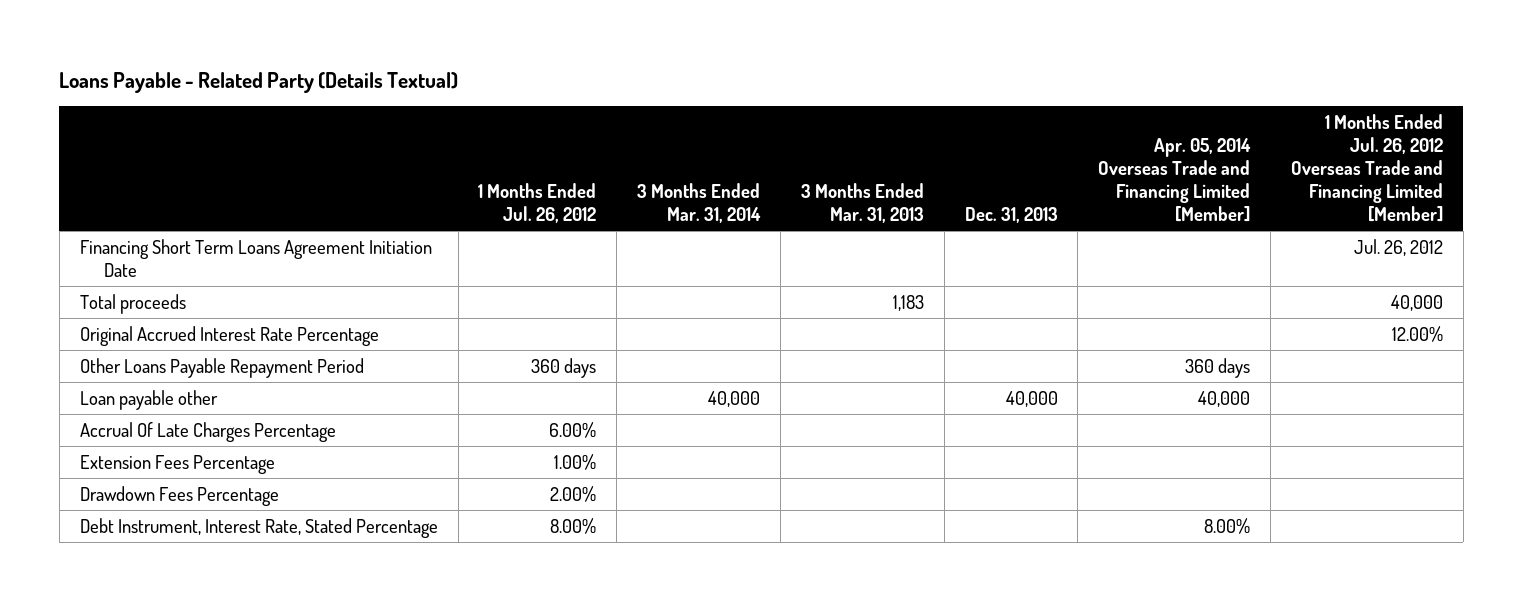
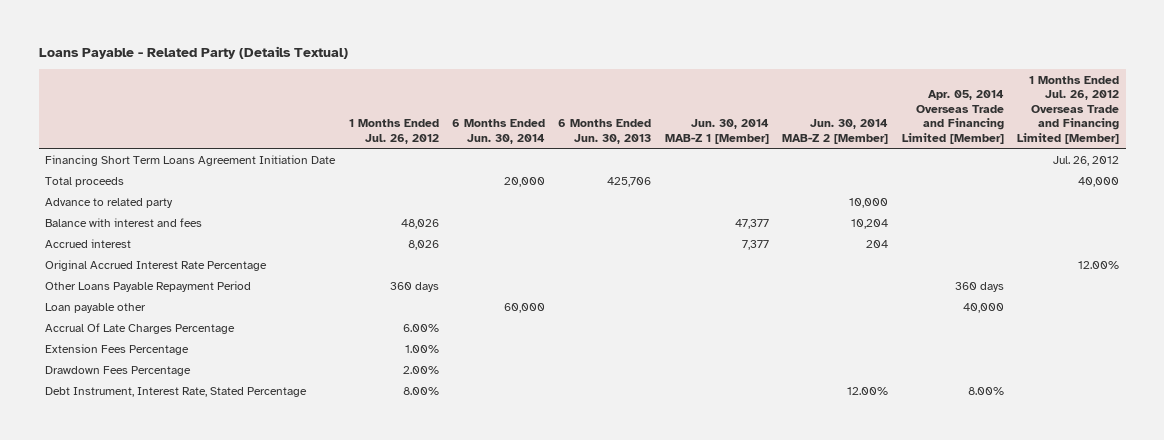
[637,183,762,223] 3 Months Ended Mar. 31, 2014 -> none
[800,183,924,223] 3 Months Ended Mar. 31, 2013 -> none
[964,206,1058,223] Dec. 31, 2013 -> none
none -> [452,119,546,144] 6 Months Ended Jun. 30, 2014
none -> [558,119,652,144] 6 Months Ended Jun. 30, 2013
none -> [664,119,769,144] Jun. 30, 2014 MAB-Z 1 [Member]
none -> [782,119,889,144] Jun. 30, 2014 MAB-Z 2 [Member]
none -> [45,197,174,208] Advance to related party
none -> [45,217,203,227] Balance with interest and fees
none -> [45,238,132,248] Accrued interest

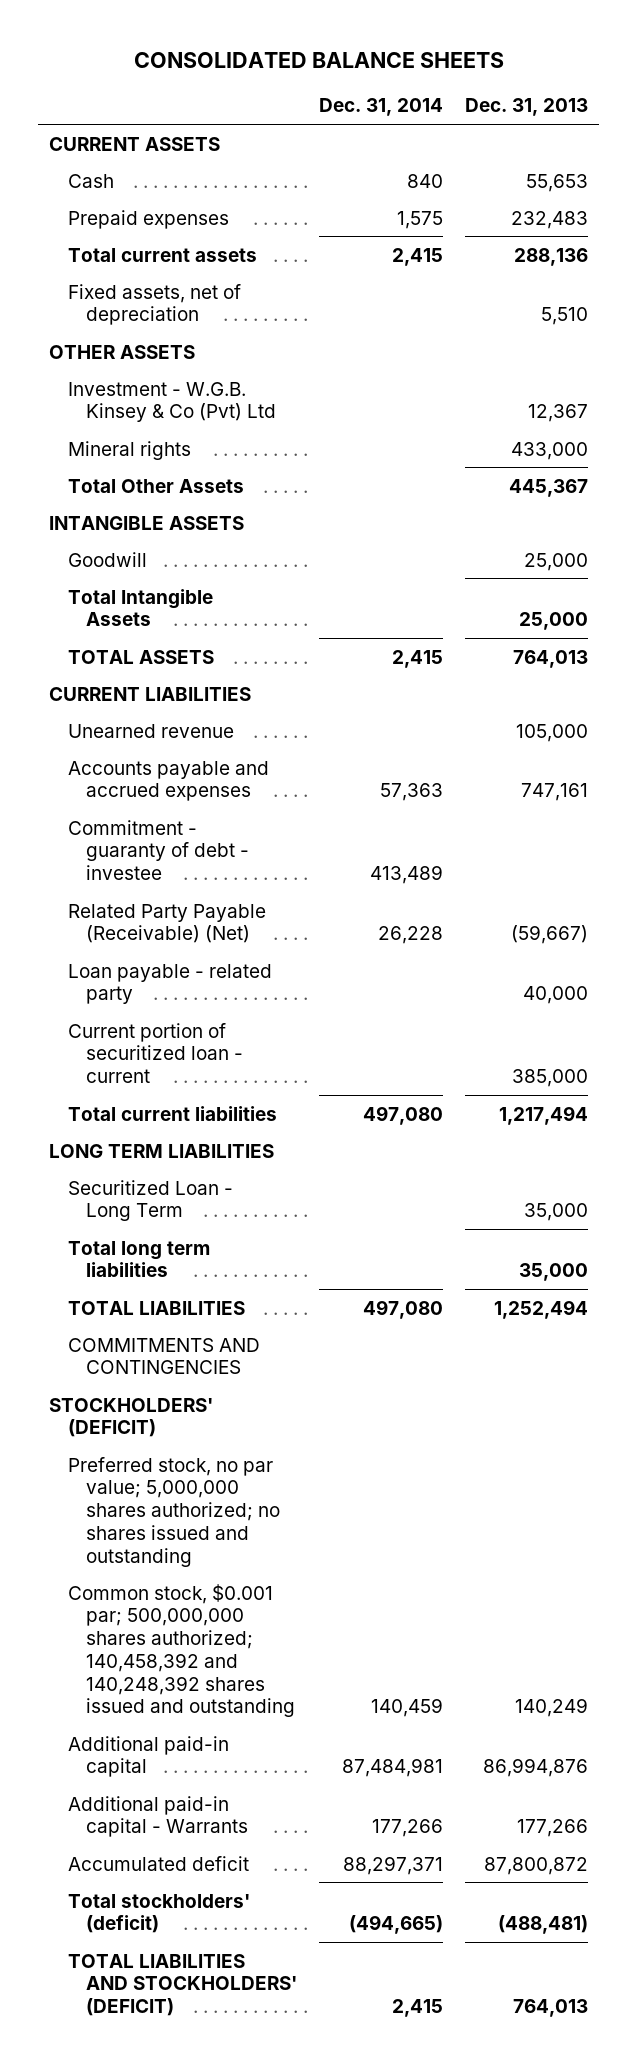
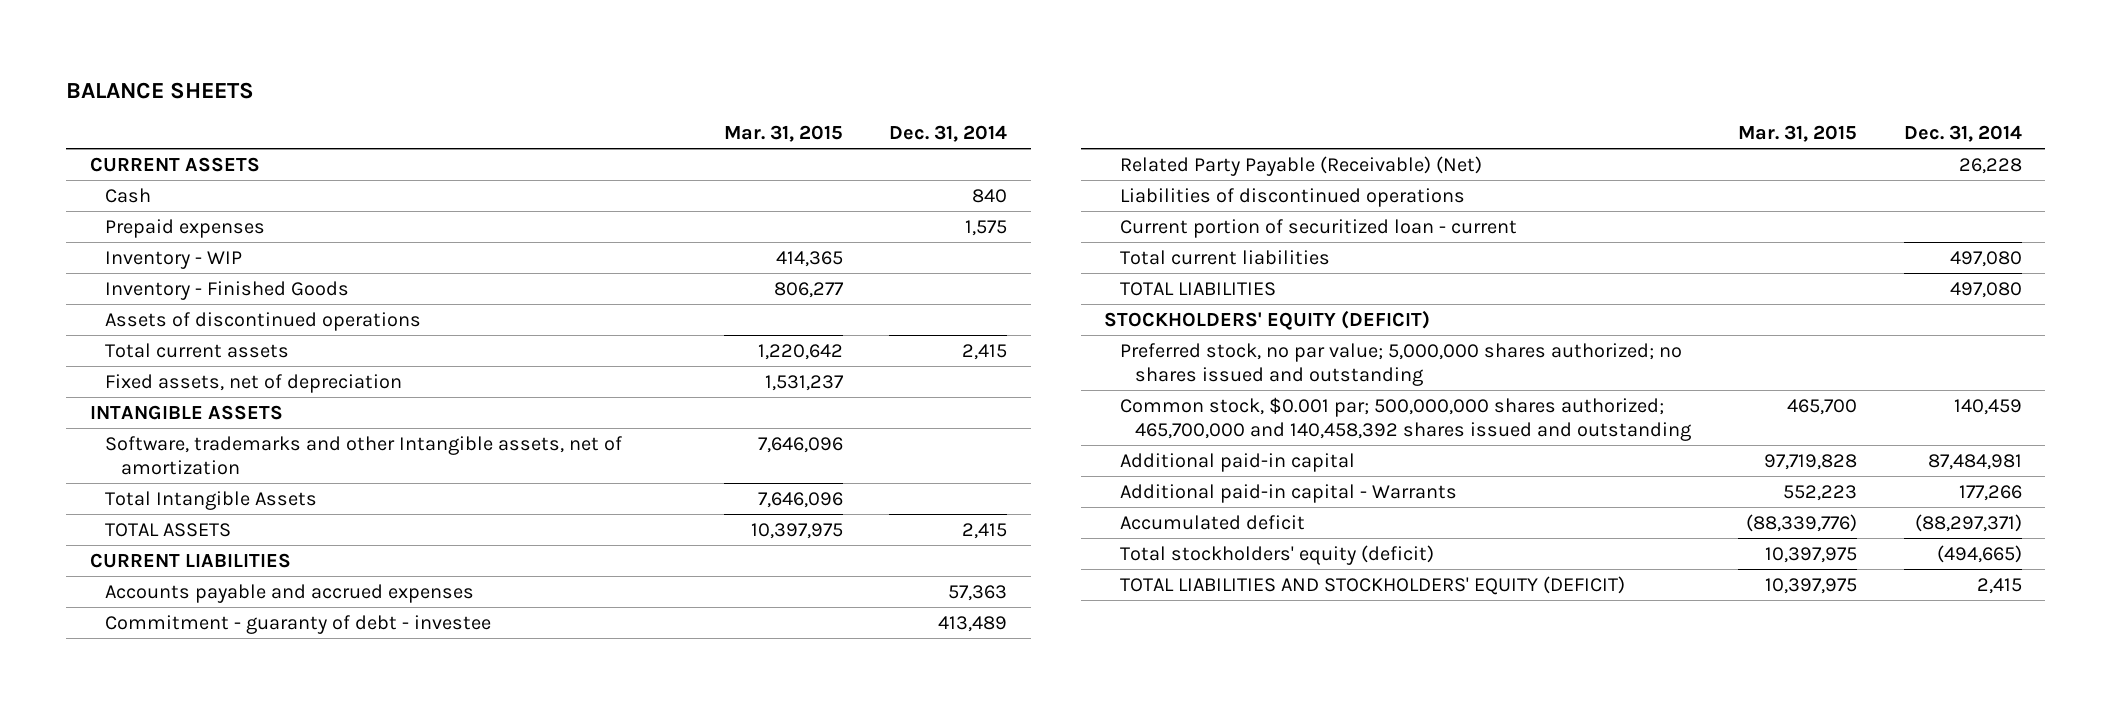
[133,51,504,68] CONSOLIDATED BALANCE SHEETS -> [66,81,255,99] BALANCE SHEETS
[465,98,589,117] Dec. 31, 2013 -> none
none -> [723,125,843,143] Mar. 31, 2015
none -> [105,250,243,269] Inventory - WIP
none -> [105,280,350,300] Inventory - Finished Goods
none -> [105,311,422,331] Assets of discontinued operations
[49,344,196,359] OTHER ASSETS -> none
[67,381,277,423] Investment - W.G.B. Kinsey & Co (Pvt) Ltd -> none
[67,440,191,460] Mineral rights -> none
[67,478,244,493] Total Other Assets -> none
[67,551,147,567] Goodwill -> none
none -> [105,435,623,475] Software, trademarks and other Intangible assets, net of amortization
[67,723,234,738] Unearned revenue -> none
[67,963,272,1005] Loan payable - related party -> none
none -> [1119,187,1465,207] Liabilities of discontinued operations
[49,1143,275,1158] LONG TERM LIABILITIES -> none
[67,1179,233,1222] Securitized Loan - Long Term -> none
[67,1240,210,1278] Total long term liabilities -> none
[67,1337,260,1375] COMMITMENTS AND CONTINGENCIES -> none
[49,1397,214,1438] STOCKHOLDERS' (DEFICIT) -> [1104,309,1431,330] STOCKHOLDERS' EQUITY (DEFICIT)
[67,1583,296,1718] Common stock, $0.001 par; 500,000,000 shares authorized; 140,458,392 and 140,248,392 shares issued and outstanding -> [1119,396,1692,441] Common stock, $0.001 par; 500,000,000 shares authorized; 465,700,000 and 140,458,392 shares issued and outstanding
[343,1855,444,1875] 88,297,371 -> [1914,513,2022,532] (88,297,371)
[67,1893,250,1934] Total stockholders' (deficit) -> [1119,544,1434,565] Total stockholders' equity (deficit)
[67,1953,298,2017] TOTAL LIABILITIES AND STOCKHOLDERS' (DEFICIT) -> [1119,575,1625,595] TOTAL LIABILITIES AND STOCKHOLDERS' EQUITY (DEFICIT)

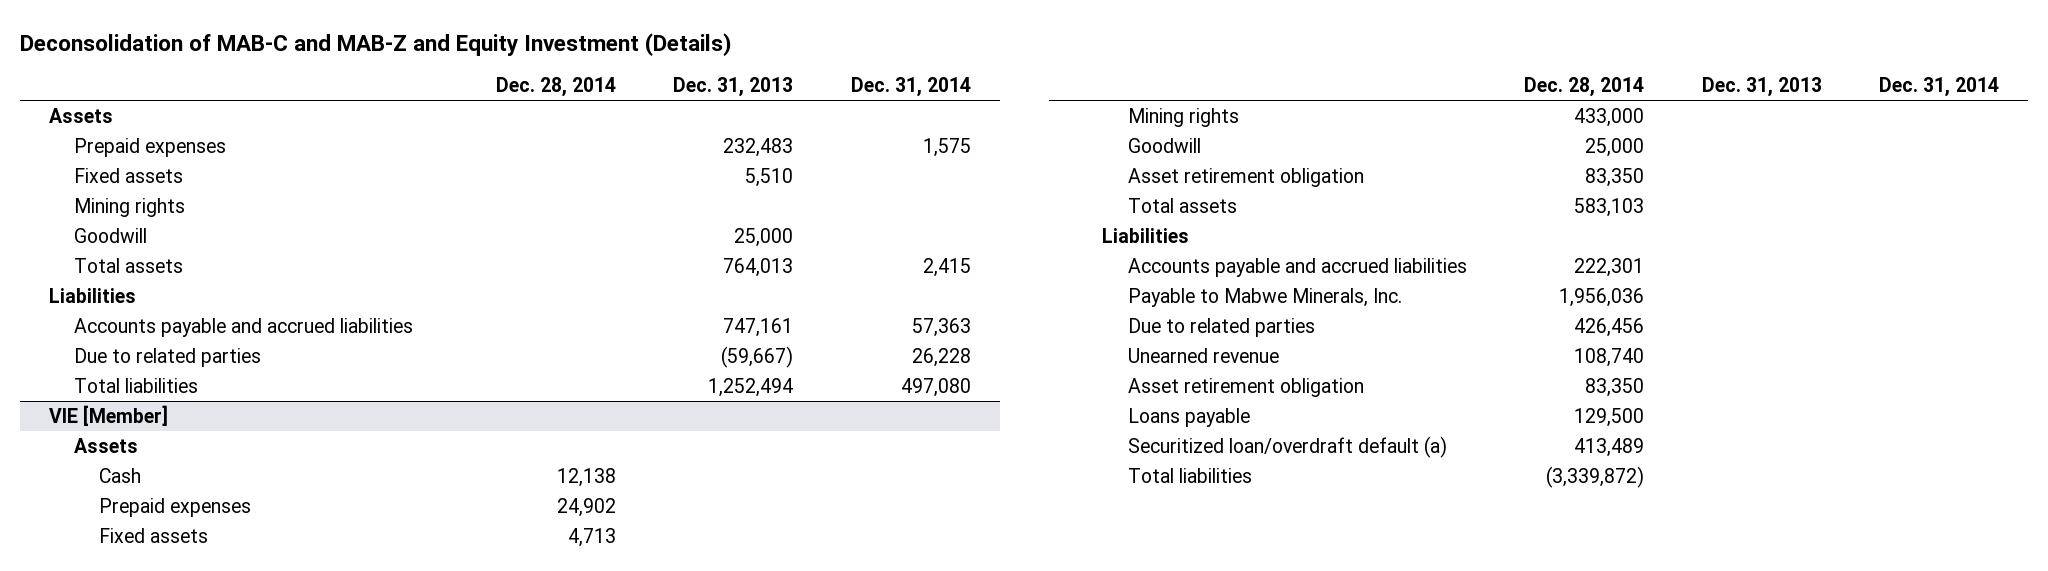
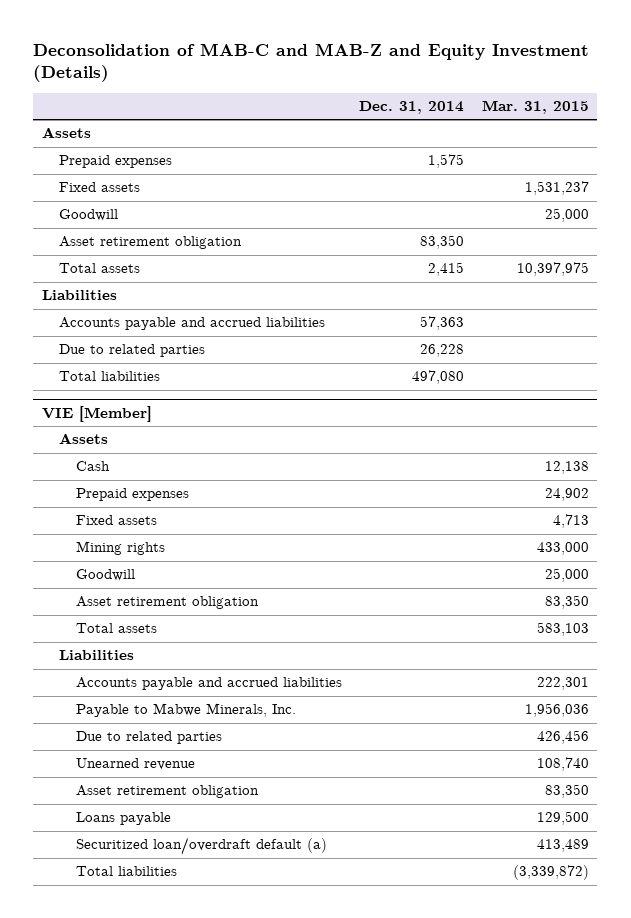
[495,77,616,98] Dec. 28, 2014 -> none
[673,77,794,98] Dec. 31, 2013 -> none
none -> [481,99,589,114] Mar. 31, 2015
[74,198,186,218] Mining rights -> none
none -> [59,236,243,250] Asset retirement obligation

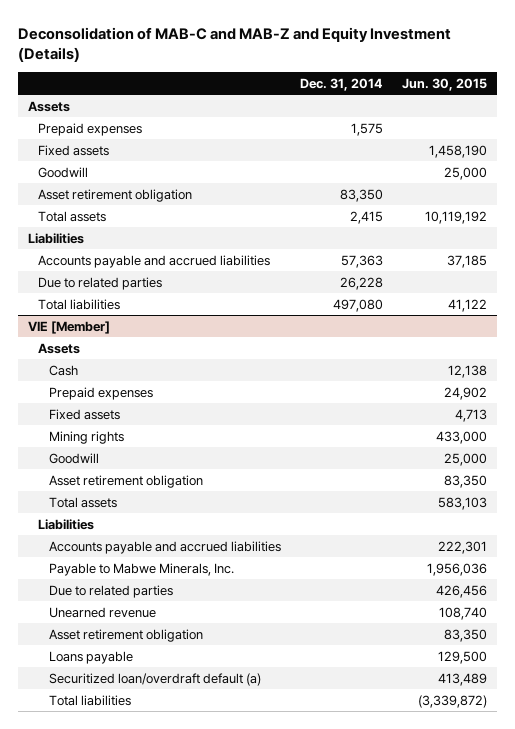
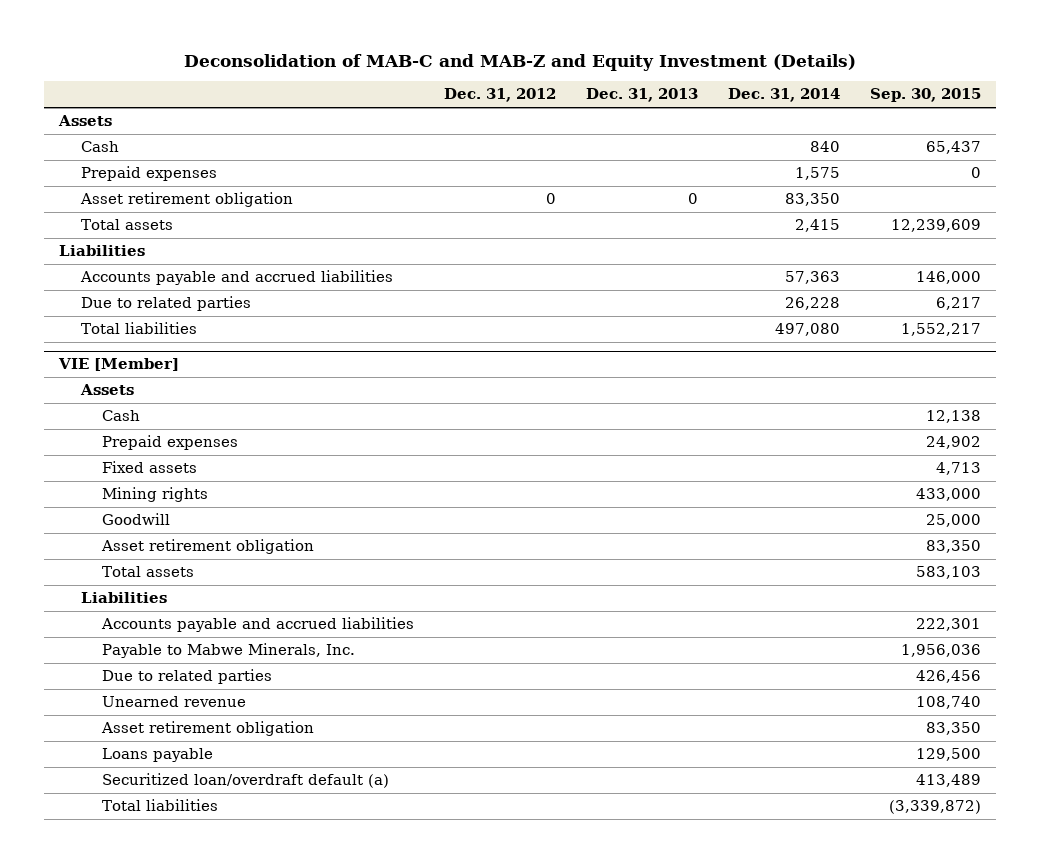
[402,77,488,91] Jun. 30, 2015 -> none
none -> [444,88,557,103] Dec. 31, 2012
none -> [586,88,699,103] Dec. 31, 2013
none -> [869,88,981,103] Sep. 30, 2015
none -> [80,141,119,153] Cash
[38,144,110,156] Fixed assets -> none
[38,166,89,178] Goodwill -> none

